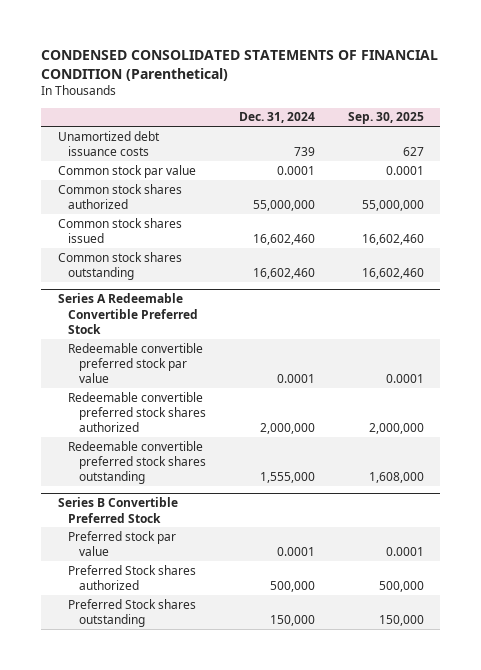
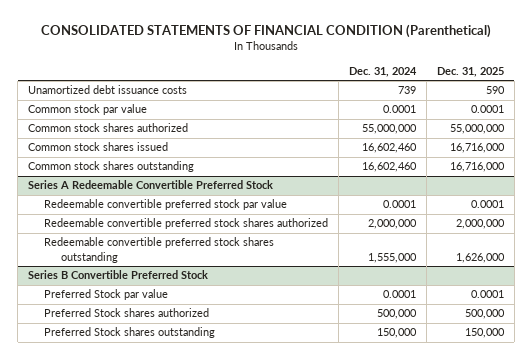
[41,50,439,82] CONDENSED CONSOLIDATED STATEMENTS OF FINANCIAL CONDITION (Parenthetical) -> [41,24,492,39] CONSOLIDATED STATEMENTS OF FINANCIAL CONDITION (Parenthetical)
[347,112,424,125] Sep. 30, 2025 -> none
none -> [436,66,504,77] Dec. 31, 2025
[68,530,177,556] Preferred stock par value -> [44,289,169,301] Preferred Stock par value

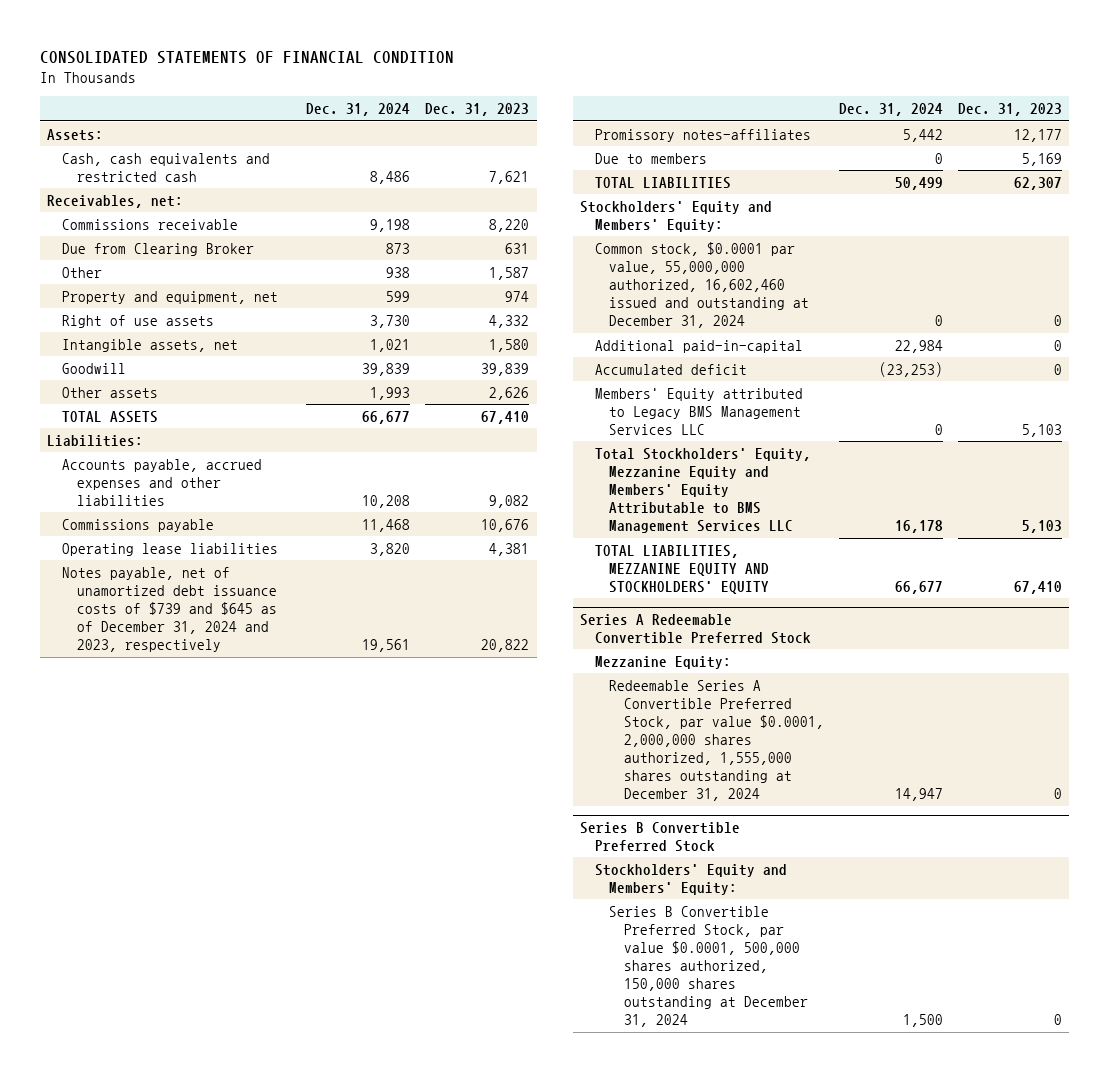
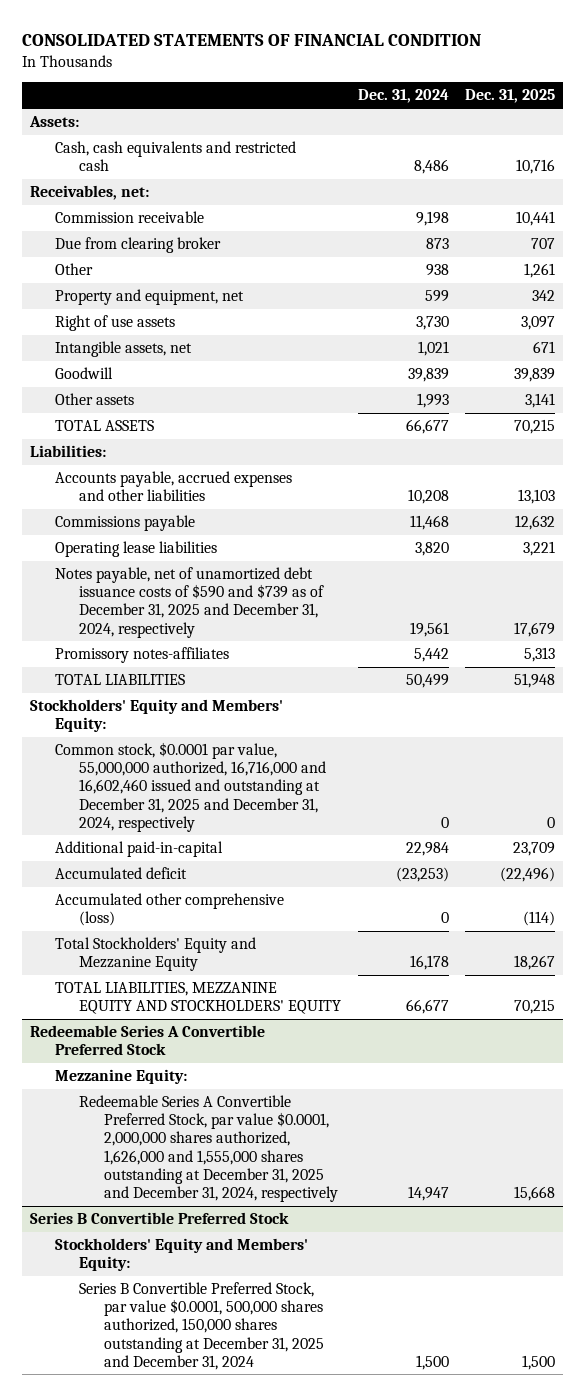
[425,103,530,117] Dec. 31, 2023 -> none
none -> [464,89,555,104] Dec. 31, 2025
[62,218,239,230] Commissions receivable -> [54,211,204,224] Commission receivable
[62,242,255,256] Due from Clearing Broker -> [54,237,221,254] Due from clearing broker
[62,566,277,653] Notes payable, net of unamortized debt issuance costs of $739 and $645 as of December 31, 2024 and 2023, respectively -> [54,567,325,638] Notes payable, net of unamortized debt issuance costs of $590 and $739 as of December 31, 2025 and December 31, 2024, respectively
[594,152,707,164] Due to members -> none
[594,241,810,329] Common stock, $0.0001 par value, 55,000,000 authorized, 16,602,460 issued and outstanding at December 31, 2024 -> [54,742,327,832] Common stock, $0.0001 par value, 55,000,000 authorized, 16,716,000 and 16,602,460 issued and outstanding at December 31, 2025 and December 31, 2024, respectively
[594,387,803,435] Members' Equity attributed to Legacy BMS Management Services LLC -> none
none -> [54,893,284,927] Accumulated other comprehensive (loss)
[594,447,811,534] Total Stockholders' Equity, Mezzanine Equity and Members' Equity Attributable to BMS Management Services LLC -> [54,937,256,972] Total Stockholders' Equity and Mezzanine Equity
[580,613,811,644] Series A Redeemable Convertible Preferred Stock -> [29,1025,265,1056] Redeemable Series A Convertible Preferred Stock
[609,679,825,802] Redeemable Series A Convertible Preferred Stock, par value $0.0001, 2,000,000 shares authorized, 1,555,000 shares outstanding at December 31, 2024 -> [79,1095,339,1202] Redeemable Series A Convertible Preferred Stock, par value $0.0001, 2,000,000 shares authorized, 1,626,000 and 1,555,000 shares outstanding at December 31, 2025 and December 31, 2024, respectively
[609,905,809,1028] Series B Convertible Preferred Stock, par value $0.0001, 500,000 shares authorized, 150,000 shares outstanding at December 31, 2024 -> [79,1282,325,1370] Series B Convertible Preferred Stock, par value $0.0001, 500,000 shares authorized, 150,000 shares outstanding at December 31, 2025 and December 31, 2024

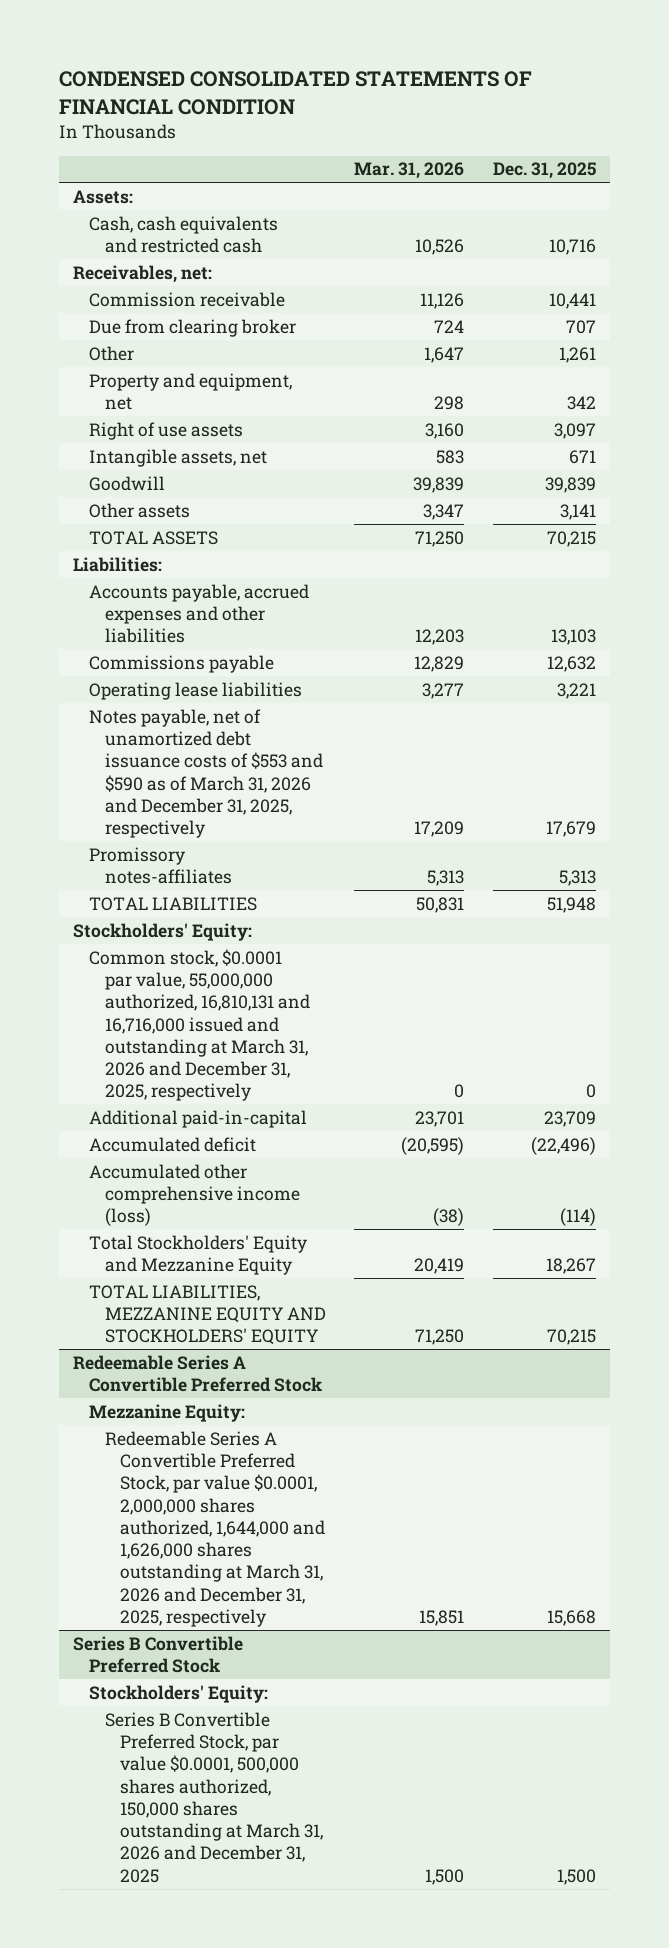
[21,33,481,46] CONSOLIDATED STATEMENTS OF FINANCIAL CONDITION -> [58,71,532,115] CONDENSED CONSOLIDATED STATEMENTS OF FINANCIAL CONDITION
[357,89,449,104] Dec. 31, 2024 -> none
none -> [354,162,465,180] Mar. 31, 2026
[54,567,325,638] Notes payable, net of unamortized debt issuance costs of $590 and $739 as of December 31, 2025 and December 31, 2024, respectively -> [88,708,323,839] Notes payable, net of unamortized debt issuance costs of $553 and $590 as of March 31, 2026 and December 31, 2025, respectively
[29,699,283,733] Stockholders' Equity and Members' Equity: -> [73,922,253,941] Stockholders' Equity:
[54,742,327,832] Common stock, $0.0001 par value, 55,000,000 authorized, 16,716,000 and 16,602,460 issued and outstanding at December 31, 2025 and December 31, 2024, respectively -> [88,948,310,1102] Common stock, $0.0001 par value, 55,000,000 authorized, 16,810,131 and 16,716,000 issued and outstanding at March 31, 2026 and December 31, 2025, respectively
[54,893,284,927] Accumulated other comprehensive (loss) -> [88,1163,300,1227] Accumulated other comprehensive income (loss)
[79,1095,339,1202] Redeemable Series A Convertible Preferred Stock, par value $0.0001, 2,000,000 shares authorized, 1,626,000 and 1,555,000 shares outstanding at December 31, 2025 and December 31, 2024, respectively -> [104,1430,326,1627] Redeemable Series A Convertible Preferred Stock, par value $0.0001, 2,000,000 shares authorized, 1,644,000 and 1,626,000 shares outstanding at March 31, 2026 and December 31, 2025, respectively
[54,1238,308,1272] Stockholders' Equity and Members' Equity: -> [88,1684,268,1703] Stockholders' Equity:
[79,1282,325,1370] Series B Convertible Preferred Stock, par value $0.0001, 500,000 shares authorized, 150,000 shares outstanding at December 31, 2025 and December 31, 2024 -> [104,1711,324,1883] Series B Convertible Preferred Stock, par value $0.0001, 500,000 shares authorized, 150,000 shares outstanding at March 31, 2026 and December 31, 2025

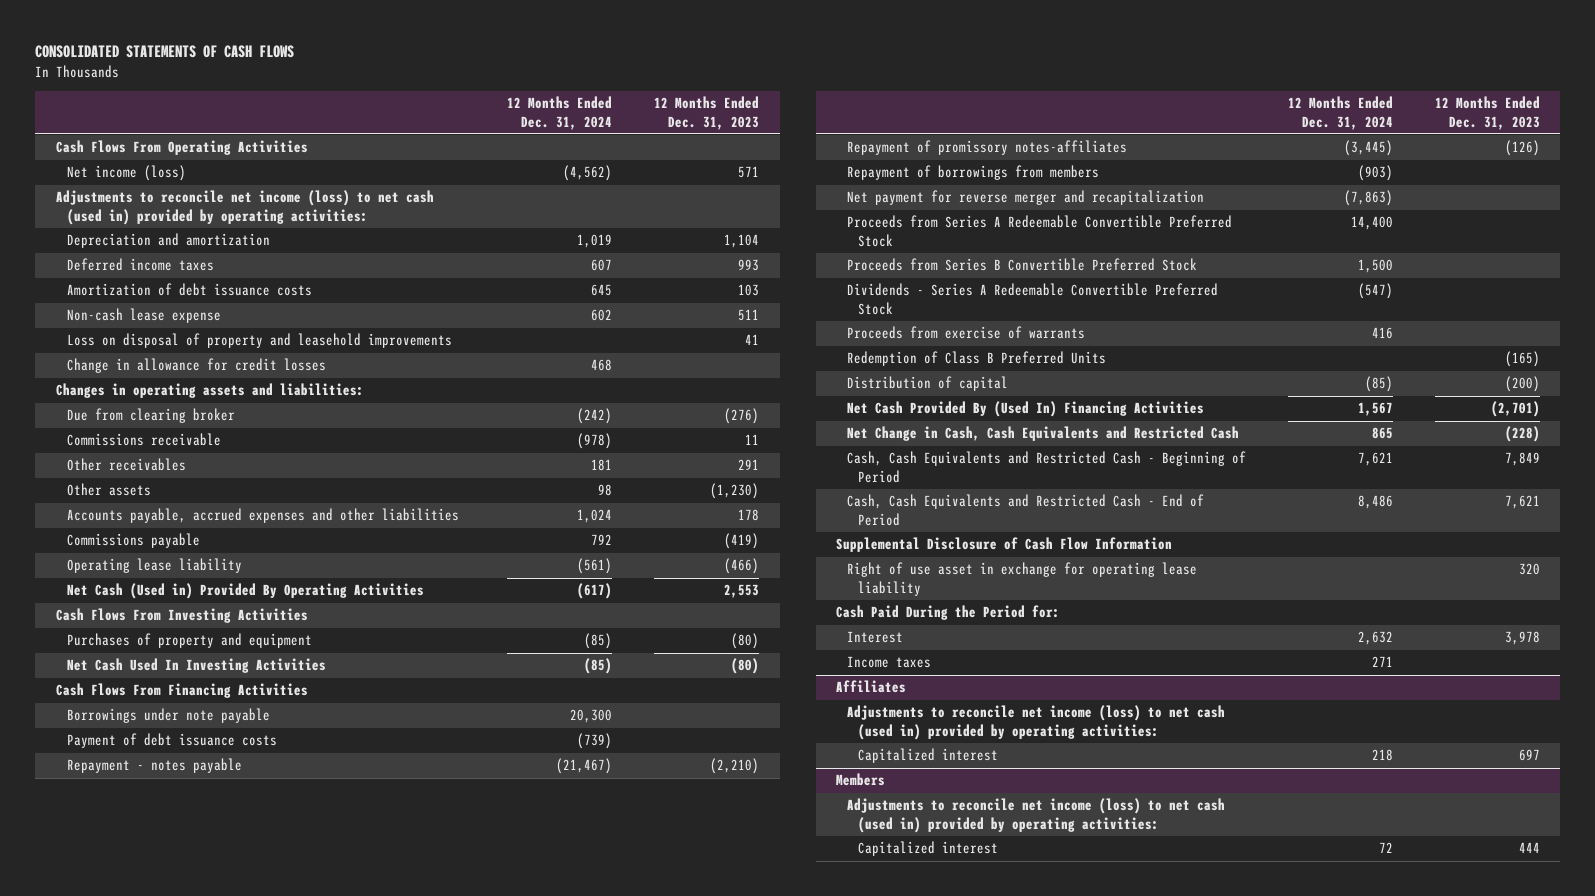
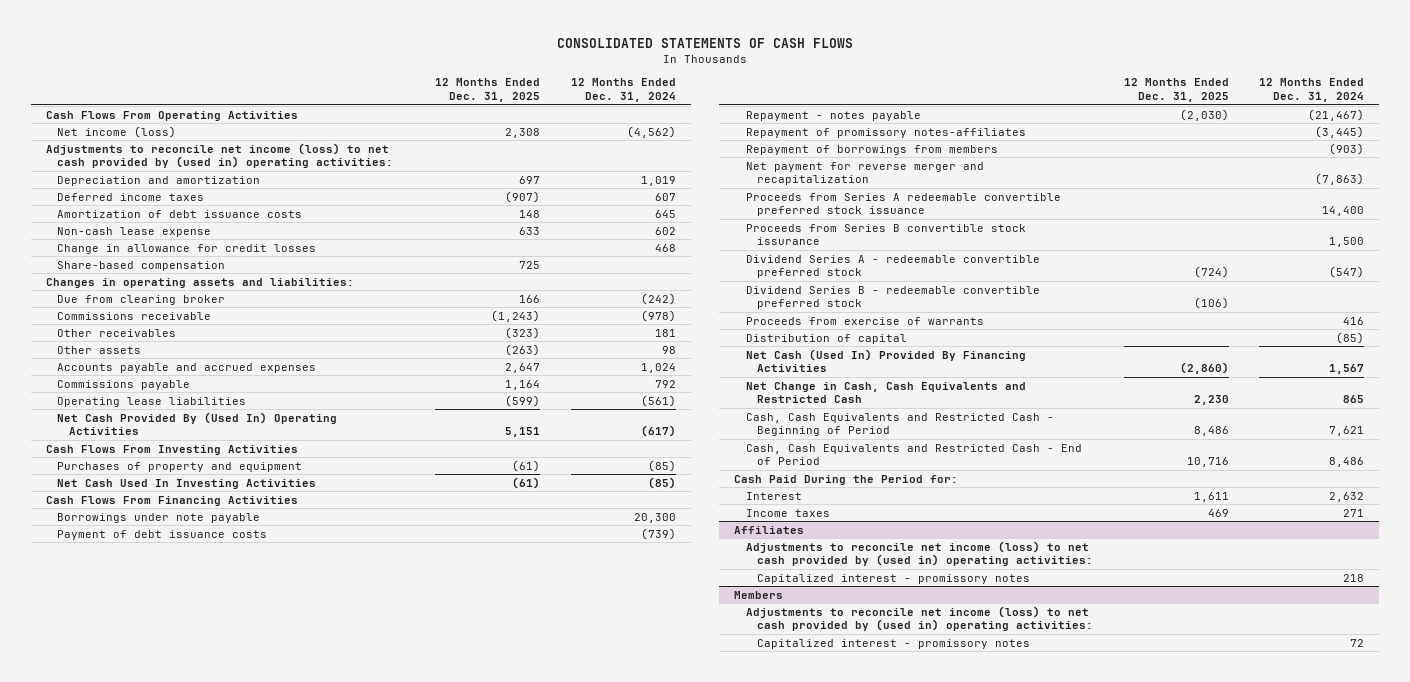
[653,96,759,130] 12 Months Ended Dec. 31, 2023 -> none
none -> [435,78,541,103] 12 Months Ended Dec. 31, 2025
[55,190,434,225] Adjustments to reconcile net income (loss) to net cash (used in) provided by operating activities: -> [45,142,394,169] Adjustments to reconcile net income (loss) to net cash provided by (used in) operating activities:
[66,333,452,349] Loss on disposal of property and leasehold improvements -> none
none -> [57,260,226,271] Share-based compensation
[66,508,459,524] Accounts payable, accrued expenses and other liabilities -> [57,362,317,373] Accounts payable and accrued expenses
[66,558,242,574] Operating lease liability -> [57,396,247,407] Operating lease liabilities
[66,583,424,600] Net Cash (Used in) Provided By Operating Activities -> [57,411,338,436] Net Cash Provided By (Used In) Operating Activities
[847,215,1233,247] Proceeds from Series A Redeemable Convertible Preferred Stock -> [745,192,1061,217] Proceeds from Series A redeemable convertible preferred stock issuance
[847,258,1198,272] Proceeds from Series B Convertible Preferred Stock -> [745,223,1026,246] Proceeds from Series B convertible stock issurance
[847,283,1219,315] Dividends - Series A Redeemable Convertible Preferred Stock -> [745,254,1040,279] Dividend Series A - redeemable convertible preferred stock
none -> [745,285,1040,310] Dividend Series B - redeemable convertible preferred stock
[847,351,1107,367] Redemption of Class B Preferred Units -> none
[847,401,1205,418] Net Cash Provided By (Used In) Financing Activities -> [745,348,1026,373] Net Cash (Used In) Provided By Financing Activities
[836,537,1173,553] Supplemental Disclosure of Cash Flow Information -> none
[847,562,1198,596] Right of use asset in exchange for operating lease liability -> none
[847,705,1226,740] Adjustments to reconcile net income (loss) to net cash (used in) provided by operating activities: -> [745,540,1094,567] Adjustments to reconcile net income (loss) to net cash provided by (used in) operating activities:
[857,748,998,764] Capitalized interest -> [757,573,1031,584] Capitalized interest - promissory notes
[847,798,1226,833] Adjustments to reconcile net income (loss) to net cash (used in) provided by operating activities: -> [745,605,1094,632] Adjustments to reconcile net income (loss) to net cash provided by (used in) operating activities:
[857,841,998,857] Capitalized interest -> [757,638,1031,649] Capitalized interest - promissory notes

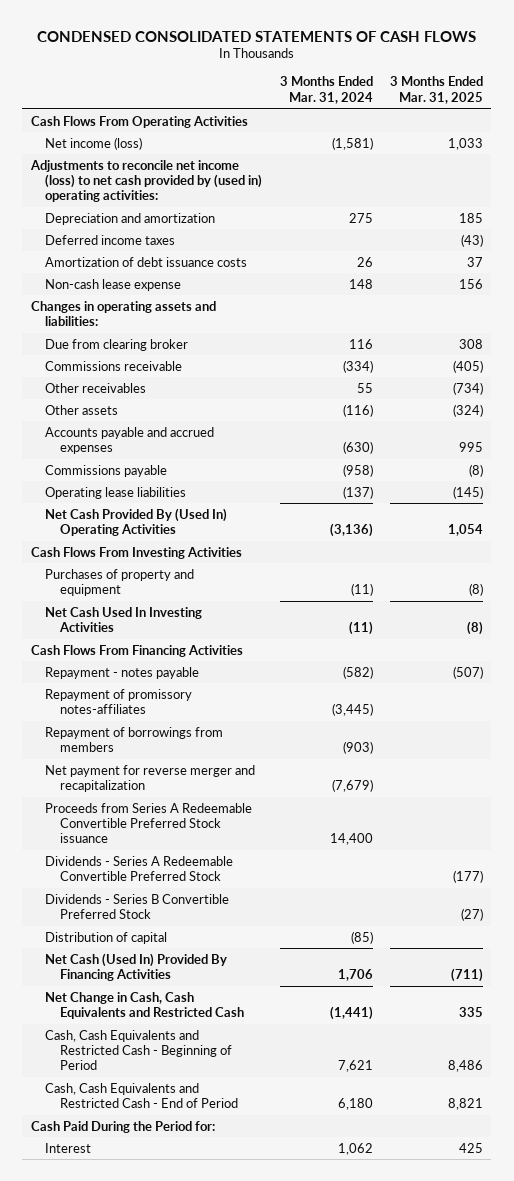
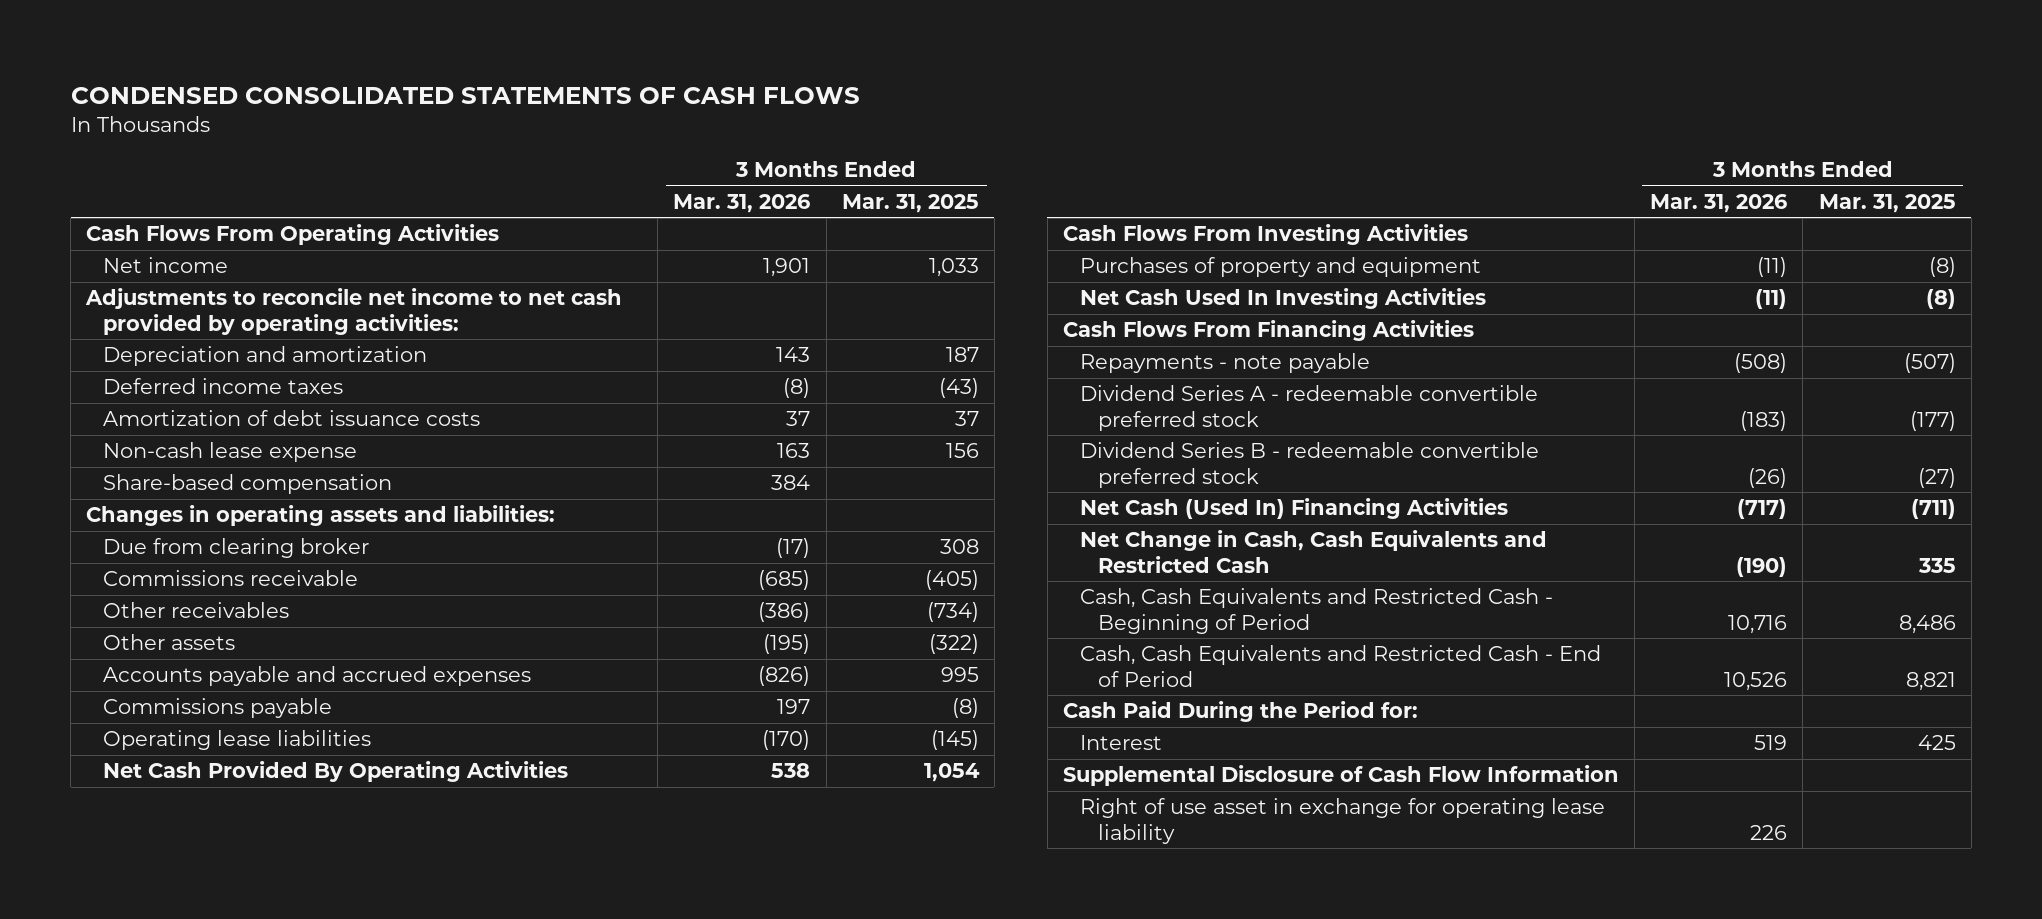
[279,76,373,104] 3 Months Ended Mar. 31, 2024 -> none
none -> [673,193,811,213] Mar. 31, 2026
[45,136,143,150] Net income (loss) -> [103,257,229,274] Net income
[29,159,263,203] Adjustments to reconcile net income (loss) to net cash provided by (used in) operating activities: -> [85,288,623,335] Adjustments to reconcile net income to net cash provided by operating activities:
[458,212,483,223] 185 -> [945,347,979,363] 187
none -> [103,474,393,495] Share-based compensation
[452,403,483,417] (324) -> [928,634,979,655] (322)
[45,507,228,537] Net Cash Provided By (Used In) Operating Activities -> [103,761,569,783] Net Cash Provided By Operating Activities
[45,688,193,715] Repayment of promissory notes-affiliates -> none
[45,726,224,753] Repayment of borrowings from members -> none
[45,764,256,793] Net payment for reverse merger and recapitalization -> none
[45,802,253,844] Proceeds from Series A Redeemable Convertible Preferred Stock issuance -> none
[45,931,168,944] Distribution of capital -> none
[45,666,200,679] Repayment - notes payable -> [1080,353,1371,374] Repayments - note payable
[45,855,234,882] Dividends - Series A Redeemable Convertible Preferred Stock -> [1080,385,1539,431] Dividend Series A - redeemable convertible preferred stock
[45,893,230,920] Dividends - Series B Convertible Preferred Stock -> [1080,442,1540,488] Dividend Series B - redeemable convertible preferred stock
[45,952,228,982] Net Cash (Used In) Provided By Financing Activities -> [1080,498,1509,520] Net Cash (Used In) Financing Activities
none -> [1063,765,1620,787] Supplemental Disclosure of Cash Flow Information
none -> [1080,798,1606,844] Right of use asset in exchange for operating lease liability

